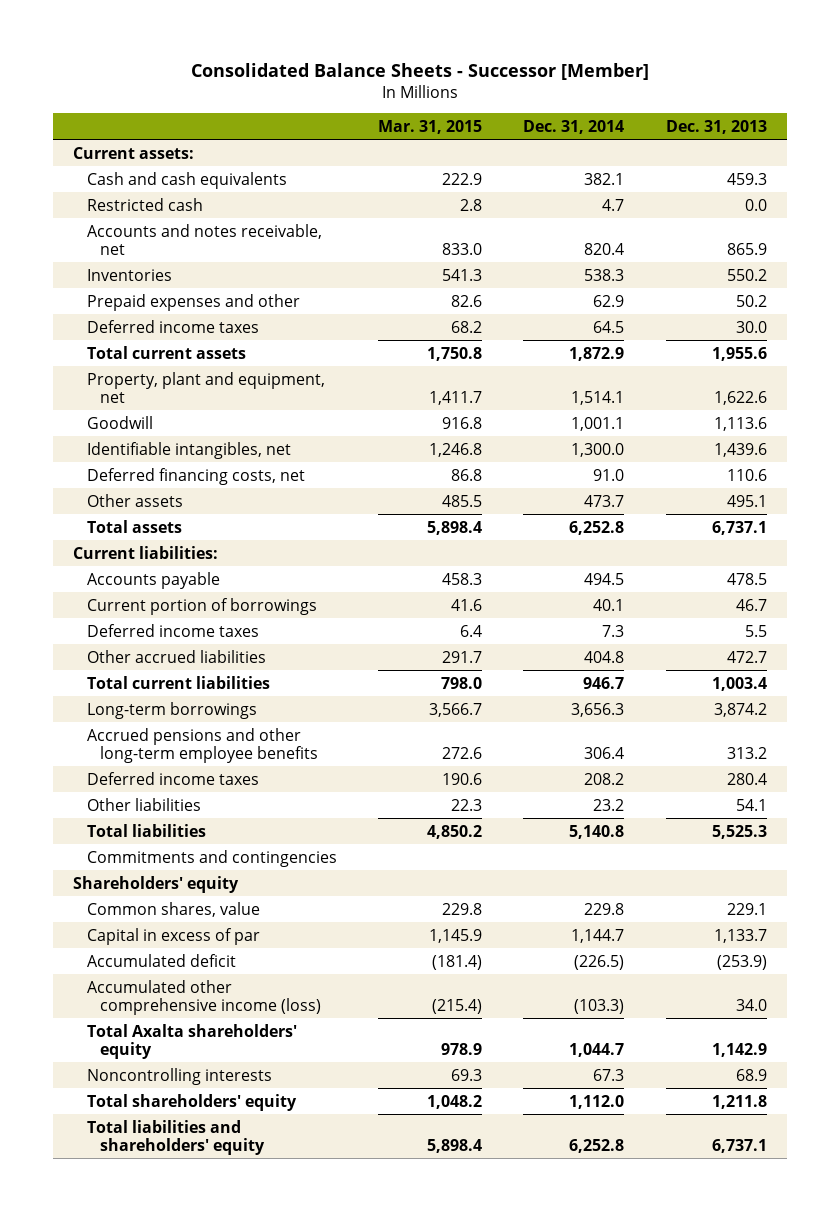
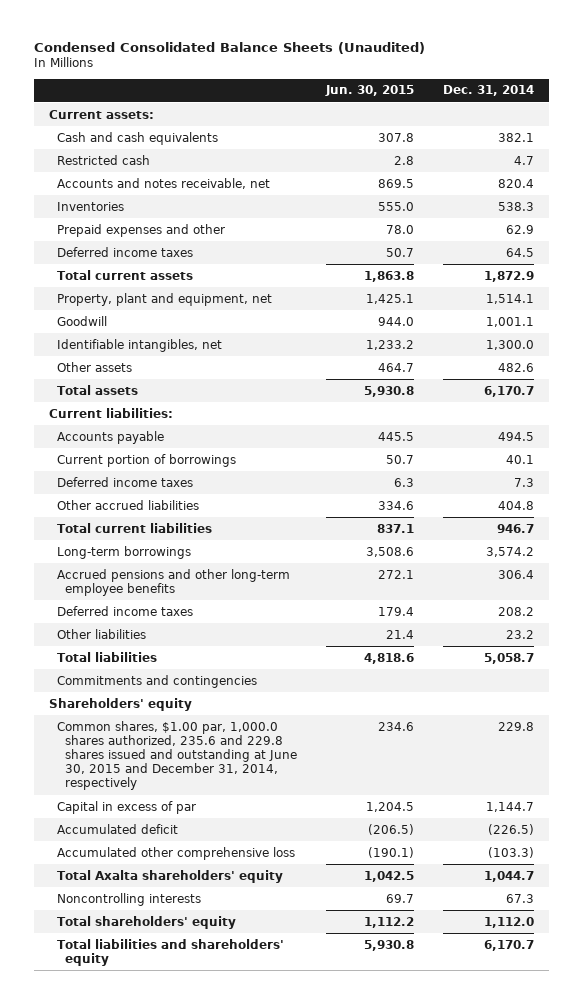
[191,62,650,80] Consolidated Balance Sheets - Successor [Member] -> [34,41,426,54] Condensed Consolidated Balance Sheets (Unaudited)
[377,119,482,134] Mar. 31, 2015 -> none
[665,119,767,134] Dec. 31, 2013 -> none
none -> [325,85,415,97] Jun. 30, 2015
[86,467,305,485] Deferred financing costs, net -> none
[584,494,625,507] 473.7 -> [498,362,535,372] 482.6
[569,520,625,535] 6,252.8 -> [484,385,535,397] 6,170.7
[571,702,625,717] 3,656.3 -> [486,546,535,557] 3,574.2
[569,824,625,839] 5,140.8 -> [484,652,535,664] 5,058.7
[86,901,260,917] Common shares, value -> [57,720,298,791] Common shares, $1.00 par, 1,000.0 shares authorized, 235.6 and 229.8 shares issued and outstanding at June 30, 2015 and December 31, 2014, respectively
[86,979,321,1015] Accumulated other comprehensive income (loss) -> [57,846,296,860] Accumulated other comprehensive loss
[569,1138,625,1153] 6,252.8 -> [484,939,535,951] 6,170.7

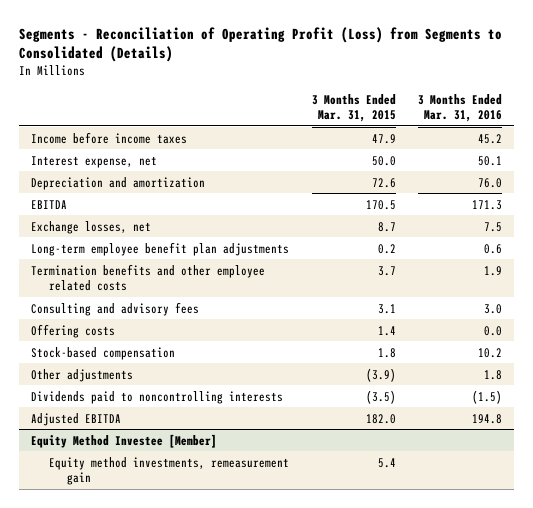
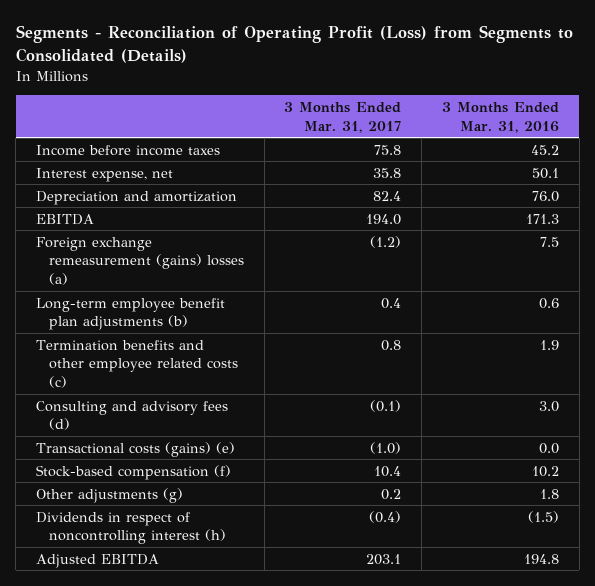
[311,93,396,122] 3 Months Ended Mar. 31, 2015 -> none
none -> [284,101,402,133] 3 Months Ended Mar. 31, 2017
[30,323,115,338] Offering costs -> none
[30,220,151,234] Exchange losses, net -> [36,236,245,285] Foreign exchange remeasurement (gains) losses (a)
[30,241,289,256] Long-term employee benefit plan adjustments -> [36,297,226,331] Long-term employee benefit plan adjustments (b)
[30,263,265,291] Termination benefits and other employee related costs -> [36,339,239,388] Termination benefits and other employee related costs (c)
[30,301,199,316] Consulting and advisory fees -> [36,400,229,431] Consulting and advisory fees (d)
none -> [36,441,236,457] Transactional costs (gains) (e)
[30,346,175,360] Stock-based compensation -> [36,464,232,480] Stock-based compensation (f)
[30,368,133,382] Other adjustments -> [36,487,184,503] Other adjustments (g)
[30,390,283,404] Dividends paid to noncontrolling interests -> [36,511,227,545] Dividends in respect of noncontrolling interest (h)
[30,433,217,448] Equity Method Investee [Member] -> none
[48,456,289,485] Equity method investments, remeasurement gain -> none

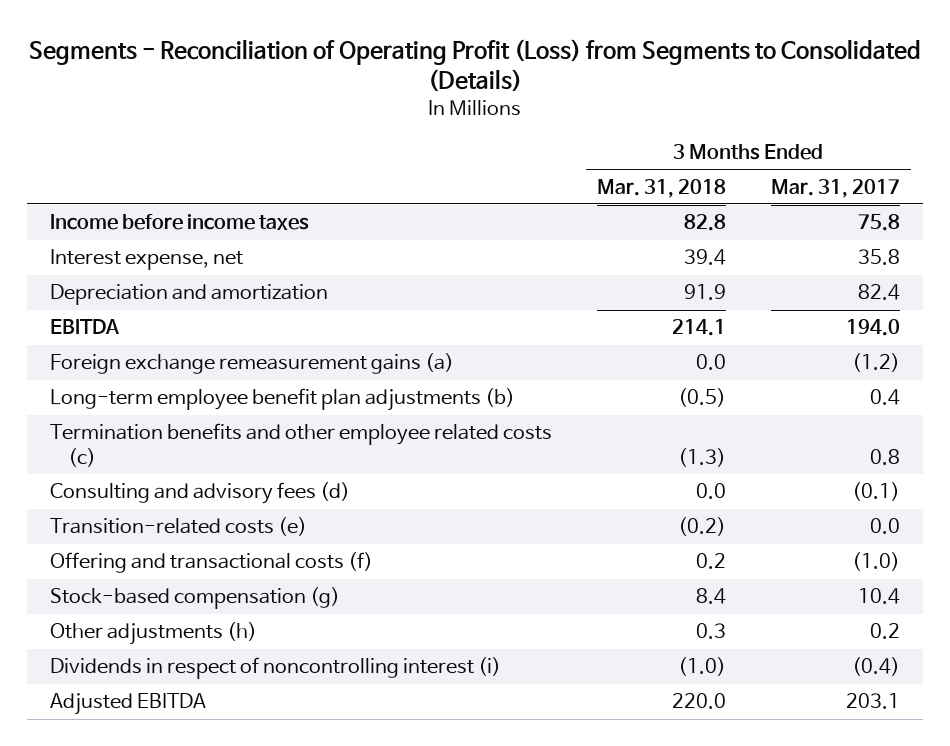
[441,101,559,133] 3 Months Ended Mar. 31, 2016 -> none
none -> [596,178,726,198] Mar. 31, 2018
[36,236,245,285] Foreign exchange remeasurement (gains) losses (a) -> [49,353,454,375] Foreign exchange remeasurement gains (a)
[36,441,236,457] Transactional costs (gains) (e) -> none
none -> [49,517,307,537] Transition-related costs (e)
none -> [49,552,373,574] Offering and transactional costs (f)
[36,464,232,480] Stock-based compensation (f) -> [49,587,340,610] Stock-based compensation (g)
[36,487,184,503] Other adjustments (g) -> [49,622,257,646] Other adjustments (h)
[36,511,227,545] Dividends in respect of noncontrolling interest (h) -> [49,657,501,680] Dividends in respect of noncontrolling interest (i)

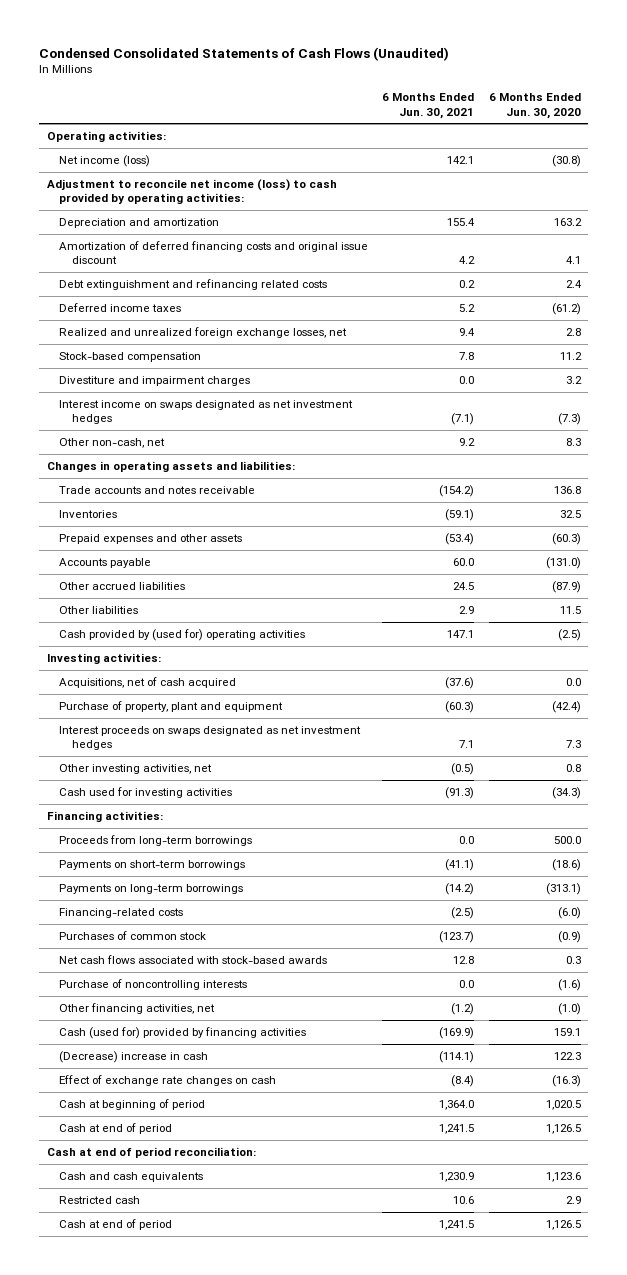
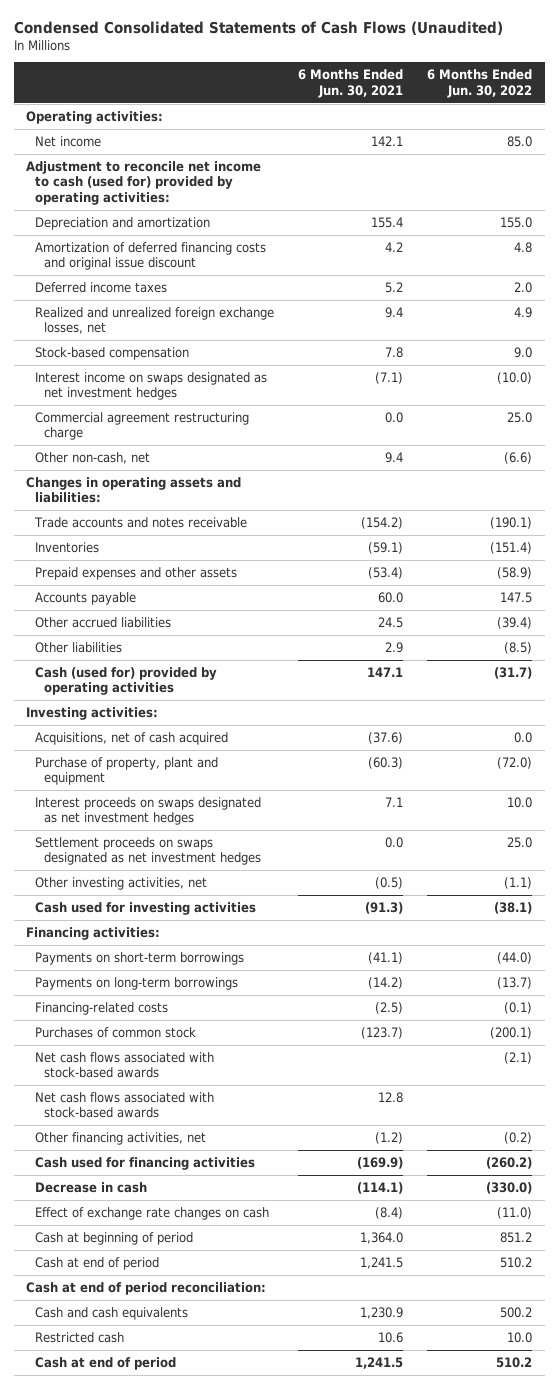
[488,93,581,119] 6 Months Ended Jun. 30, 2020 -> none
none -> [427,69,533,98] 6 Months Ended Jun. 30, 2022
[59,155,151,168] Net income (loss) -> [34,135,101,147] Net income
[46,179,337,205] Adjustment to reconcile net income (loss) to cash provided by operating activities: -> [25,160,261,205] Adjustment to reconcile net income to cash (used for) provided by operating activities:
[59,279,328,291] Debt extinguishment and refinancing related costs -> none
[59,376,251,387] Divestiture and impairment charges -> none
none -> [34,411,249,441] Commercial agreement restructuring charge
[459,438,476,447] 9.2 -> [385,451,404,463] 9.4
[59,629,306,642] Cash provided by (used for) operating activities -> [34,666,217,696] Cash (used for) provided by operating activities
none -> [34,836,261,866] Settlement proceeds on swaps designated as net investment hedges
[59,835,253,847] Proceeds from long-term borrowings -> none
none -> [34,1051,214,1079] Net cash flows associated with stock-based awards
[59,979,248,991] Purchase of noncontrolling interests -> none
[59,1027,307,1040] Cash (used for) provided by financing activities -> [34,1156,255,1170] Cash used for financing activities
[59,1051,209,1064] (Decrease) increase in cash -> [34,1181,147,1193] Decrease in cash

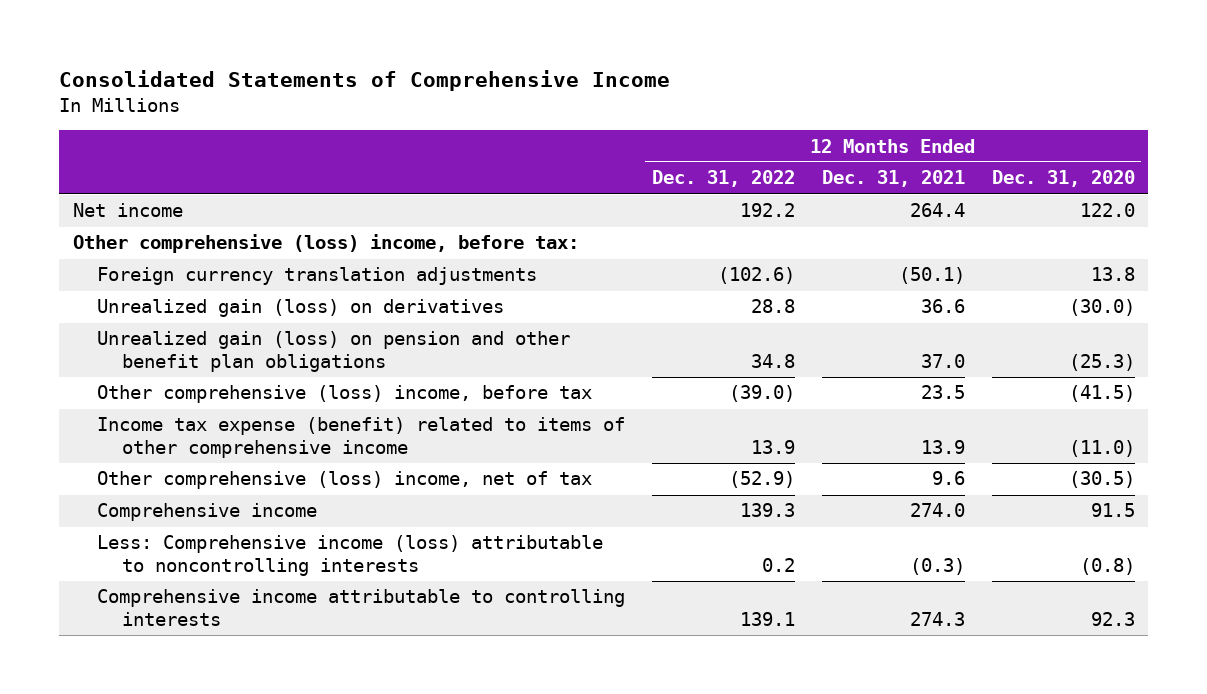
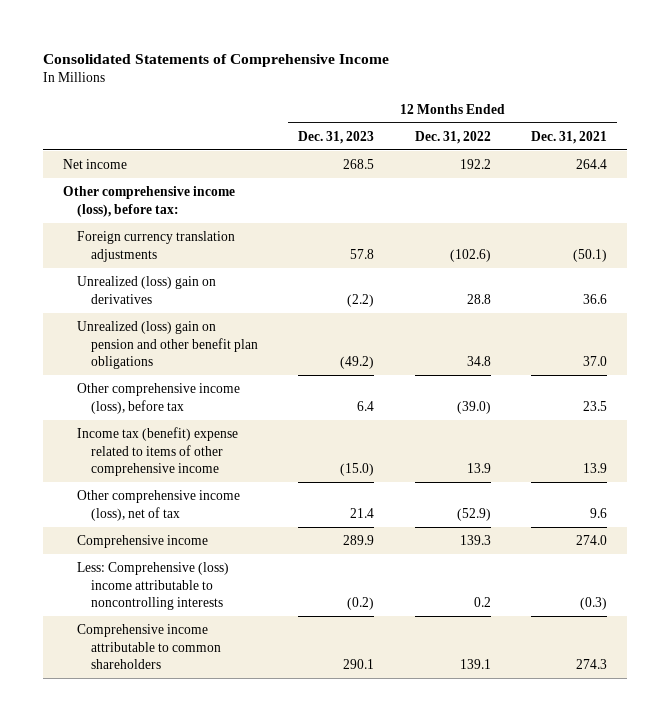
[991,170,1135,188] Dec. 31, 2020 -> none
none -> [298,130,375,144] Dec. 31, 2023
[72,234,579,254] Other comprehensive (loss) income, before tax: -> [62,185,235,217] Other comprehensive income (loss), before tax:
[97,299,505,318] Unrealized gain (loss) on derivatives -> [76,275,216,304] Unrealized (loss) gain on derivatives
[97,331,571,373] Unrealized gain (loss) on pension and other benefit plan obligations -> [76,320,258,370] Unrealized (loss) gain on pension and other benefit plan obligations
[97,385,593,404] Other comprehensive (loss) income, before tax -> [76,382,240,414] Other comprehensive income (loss), before tax
[97,417,626,459] Income tax expense (benefit) related to items of other comprehensive income -> [76,426,238,477] Income tax (benefit) expense related to items of other comprehensive income
[97,471,593,490] Other comprehensive (loss) income, net of tax -> [76,489,240,521] Other comprehensive income (loss), net of tax
[97,535,604,577] Less: Comprehensive income (loss) attributable to noncontrolling interests -> [76,561,229,611] Less: Comprehensive (loss) income attributable to noncontrolling interests
[97,589,626,627] Comprehensive income attributable to controlling interests -> [76,623,221,670] Comprehensive income attributable to common shareholders

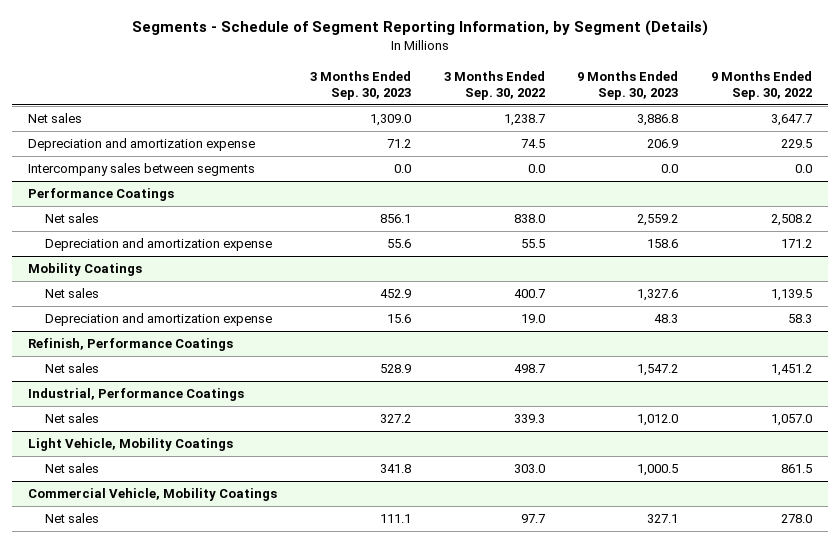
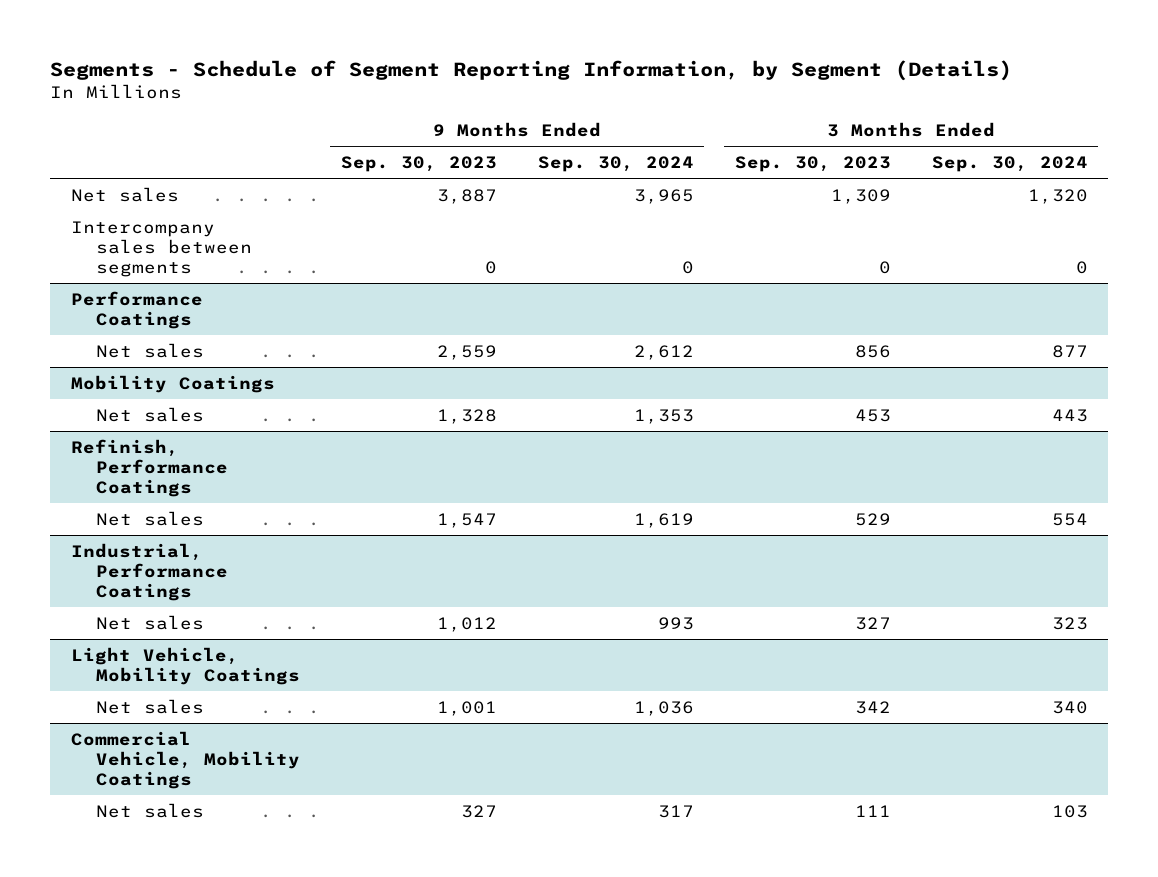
[443,70,545,100] 3 Months Ended Sep. 30, 2022 -> none
[711,70,813,100] 9 Months Ended Sep. 30, 2022 -> none
none -> [537,155,694,172] Sep. 30, 2024
none -> [931,155,1088,172] Sep. 30, 2024
[28,138,256,152] Depreciation and amortization expense -> none
[369,114,411,127] 1,309.0 -> [830,188,891,204] 1,309
[637,114,679,127] 3,886.8 -> [436,188,497,204] 3,887
[393,164,411,174] 0.0 -> [878,260,891,274] 0
[661,164,679,174] 0.0 -> [484,260,497,274] 0
[45,238,273,252] Depreciation and amortization expense -> none
[379,214,411,224] 856.1 -> [854,344,891,358] 856
[637,214,679,227] 2,559.2 -> [436,344,497,360] 2,559
[45,313,273,327] Depreciation and amortization expense -> none
[379,289,411,299] 452.9 -> [854,408,891,422] 453
[637,289,679,302] 1,327.6 -> [436,408,497,424] 1,328
[379,364,411,374] 528.9 -> [854,512,891,526] 529
[637,364,679,377] 1,547.2 -> [436,512,497,528] 1,547
[379,414,411,424] 327.2 -> [854,616,891,630] 327
[637,414,679,427] 1,012.0 -> [436,616,497,632] 1,012
[379,464,411,474] 341.8 -> [854,700,891,714] 342
[637,464,679,477] 1,000.5 -> [436,700,497,716] 1,001
[379,514,411,524] 111.1 -> [854,804,891,817] 111
[647,514,679,524] 327.1 -> [460,804,497,818] 327

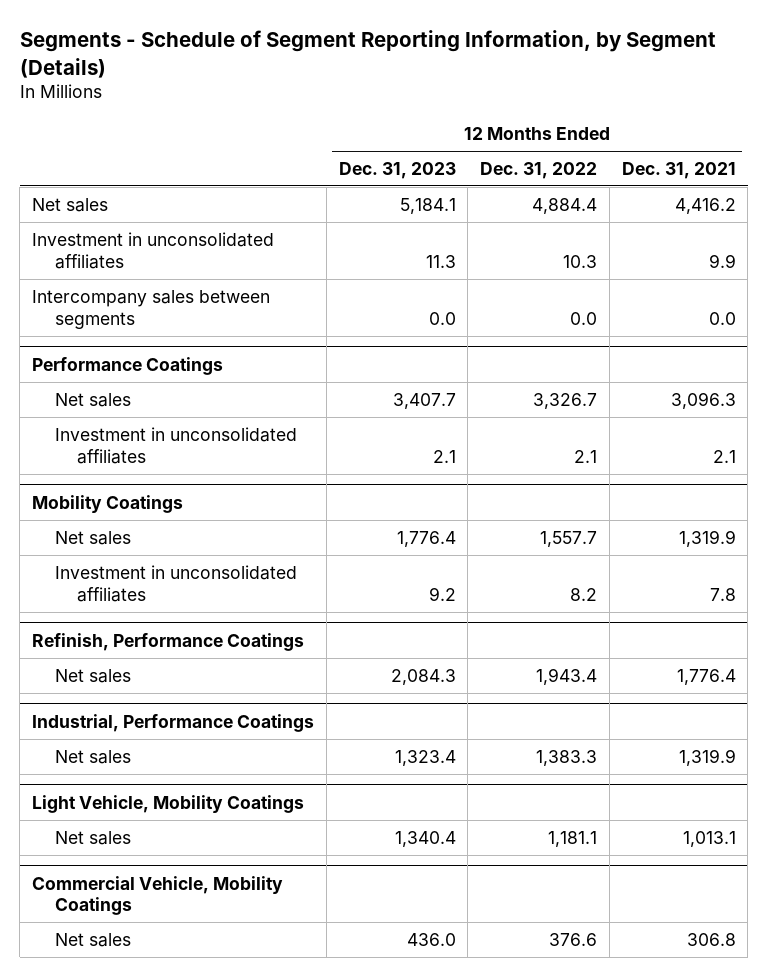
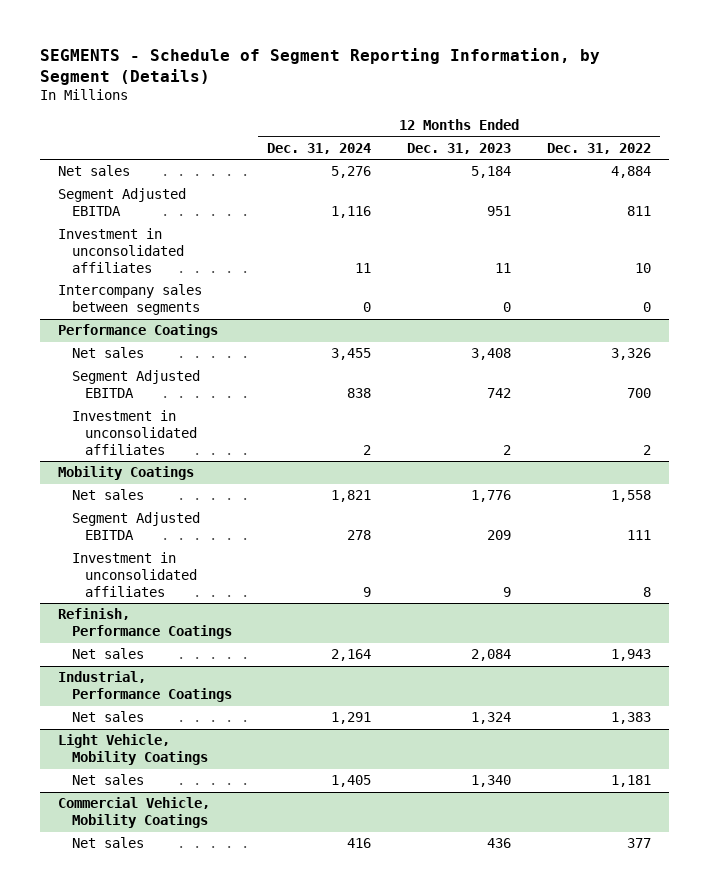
[19,30,716,78] Segments - Schedule of Segment Reporting Information, by Segment (Details) -> [40,48,601,86] SEGMENTS - Schedule of Segment Reporting Information, by Segment (Details)
[621,161,736,179] Dec. 31, 2021 -> none
none -> [267,142,372,154] Dec. 31, 2024
[399,197,456,214] 5,184.1 -> [471,166,512,179] 5,184
[532,197,598,214] 4,884.4 -> [610,166,651,179] 4,884
none -> [58,188,187,217] Segment Adjusted EBITDA
[425,254,456,268] 11.3 -> [495,263,512,274] 11
[563,254,598,268] 10.3 -> [634,263,651,274] 10
[428,311,456,325] 0.0 -> [503,302,512,313] 0
[570,311,598,325] 0.0 -> [642,302,651,313] 0
[392,392,456,409] 3,407.7 -> [471,348,512,361] 3,408
[533,392,598,409] 3,326.7 -> [610,348,651,361] 3,326
none -> [71,370,200,399] Segment Adjusted EBITDA
[432,449,456,463] 2.1 -> [503,445,512,456] 2
[574,449,598,463] 2.1 -> [642,445,651,456] 2
[396,530,456,547] 1,776.4 -> [471,490,512,503] 1,776
[540,530,598,547] 1,557.7 -> [610,490,651,503] 1,558
none -> [71,512,200,541] Segment Adjusted EBITDA
[428,586,456,601] 9.2 -> [503,587,512,598] 9
[570,587,598,601] 8.2 -> [642,587,651,598] 8
[390,668,456,685] 2,084.3 -> [471,649,512,662] 2,084
[536,667,598,685] 1,943.4 -> [610,649,651,662] 1,943
[394,749,456,766] 1,323.4 -> [471,712,512,725] 1,324
[536,749,598,766] 1,383.3 -> [610,712,651,725] 1,383
[394,830,456,847] 1,340.4 -> [471,775,512,788] 1,340
[548,830,598,847] 1,181.1 -> [610,775,651,788] 1,181
[406,932,456,946] 436.0 -> [487,838,512,849] 436
[549,932,598,946] 376.6 -> [626,838,651,849] 377

